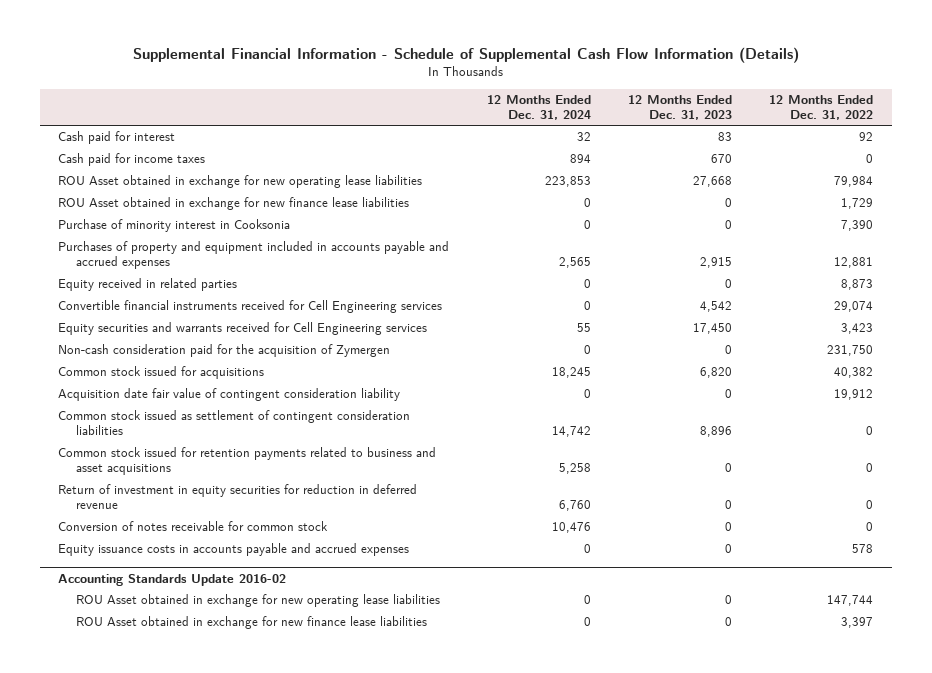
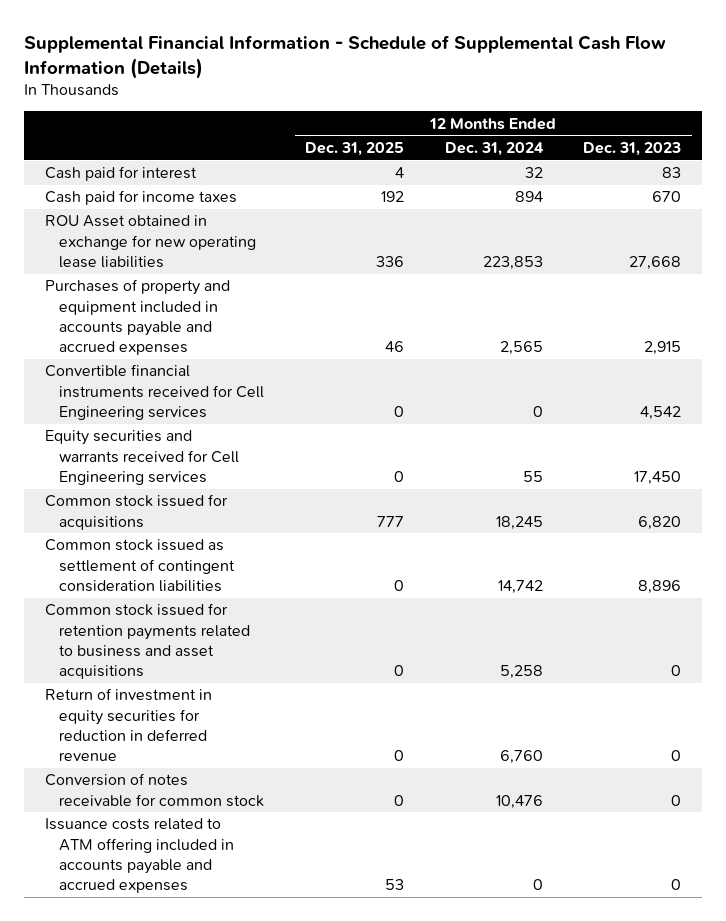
[769,95,874,120] 12 Months Ended Dec. 31, 2022 -> none
none -> [304,142,404,157] Dec. 31, 2025
[58,197,410,211] ROU Asset obtained in exchange for new finance lease liabilities -> none
[58,219,291,233] Purchase of minority interest in Cooksonia -> none
[58,278,238,292] Equity received in related parties -> none
[58,344,391,358] Non-cash consideration paid for the acquisition of Zymergen -> none
[58,388,401,402] Acquisition date fair value of contingent consideration liability -> none
[58,573,287,586] Accounting Standards Update 2016-02 -> none
[76,594,441,608] ROU Asset obtained in exchange for new operating lease liabilities -> none
[76,616,428,630] ROU Asset obtained in exchange for new finance lease liabilities -> none
[58,543,410,557] Equity issuance costs in accounts payable and accrued expenses -> [44,818,235,894] Issuance costs related to ATM offering included in accounts payable and accrued expenses

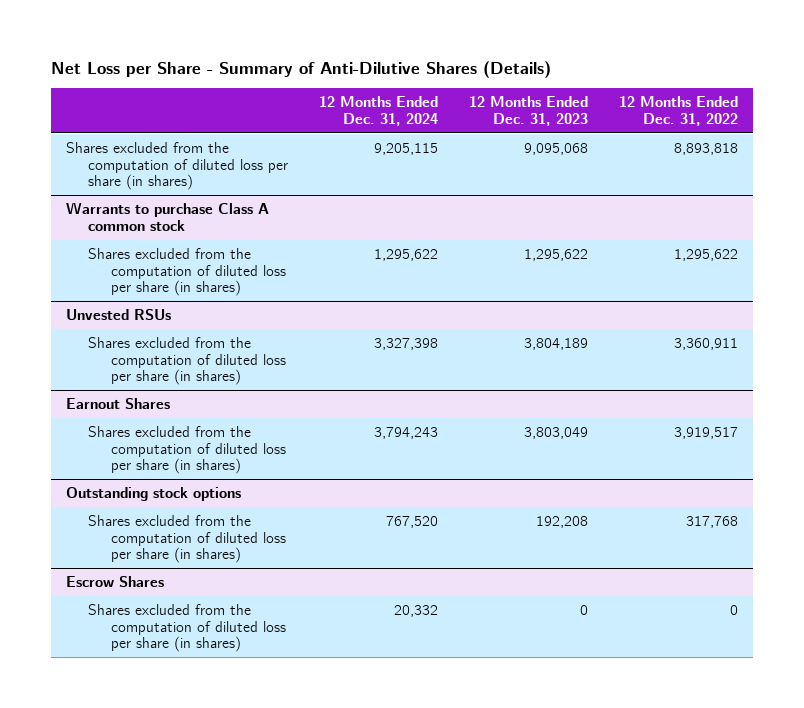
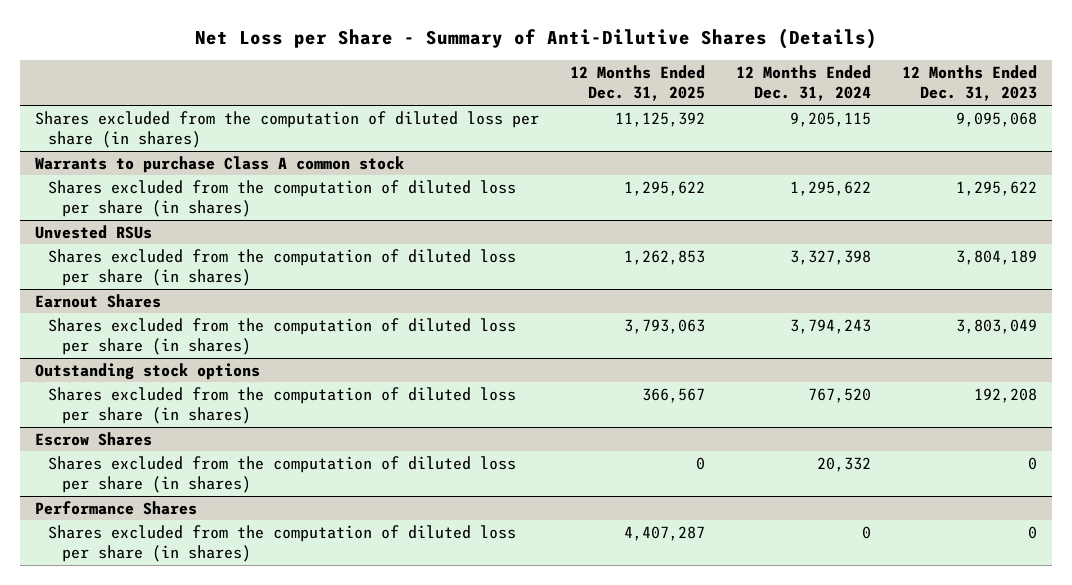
[618,96,738,126] 12 Months Ended Dec. 31, 2022 -> none
none -> [569,65,705,102] 12 Months Ended Dec. 31, 2025
none -> [35,500,198,515] Performance Shares
none -> [48,524,517,563] Shares excluded from the computation of diluted loss per share (in shares)

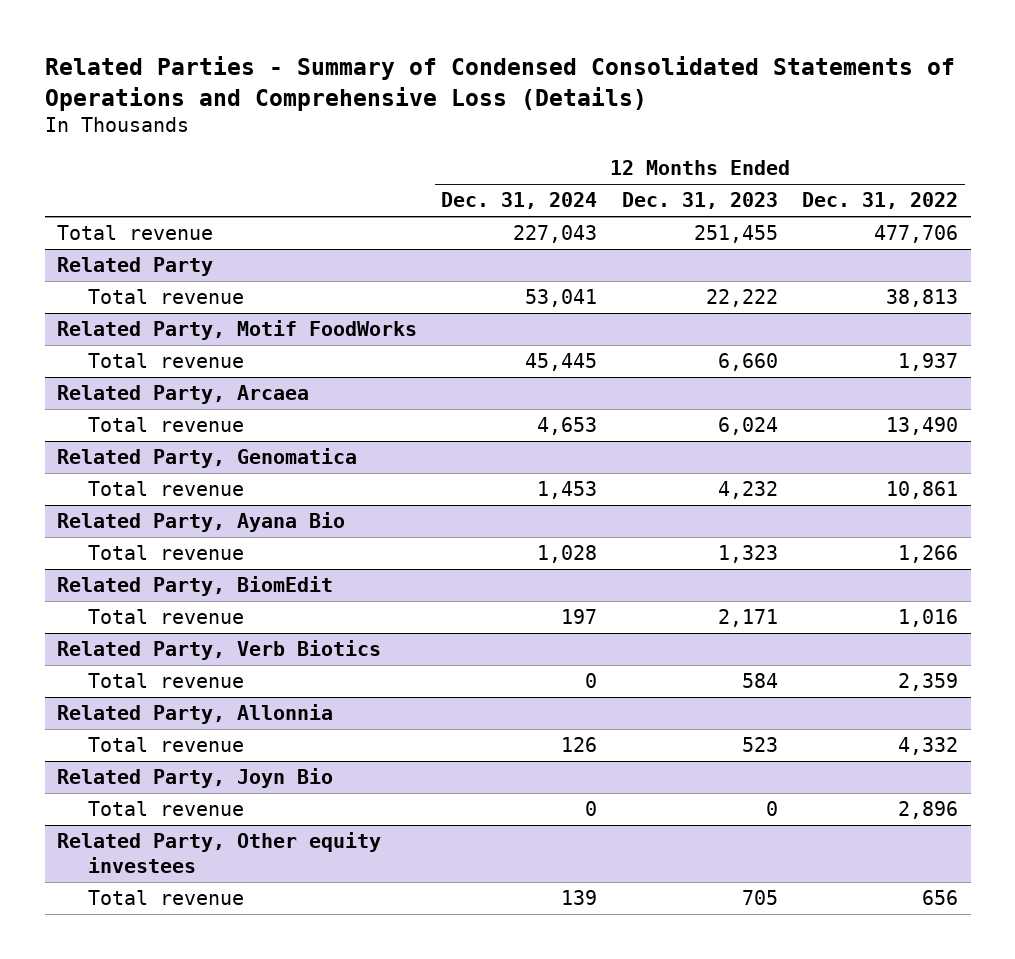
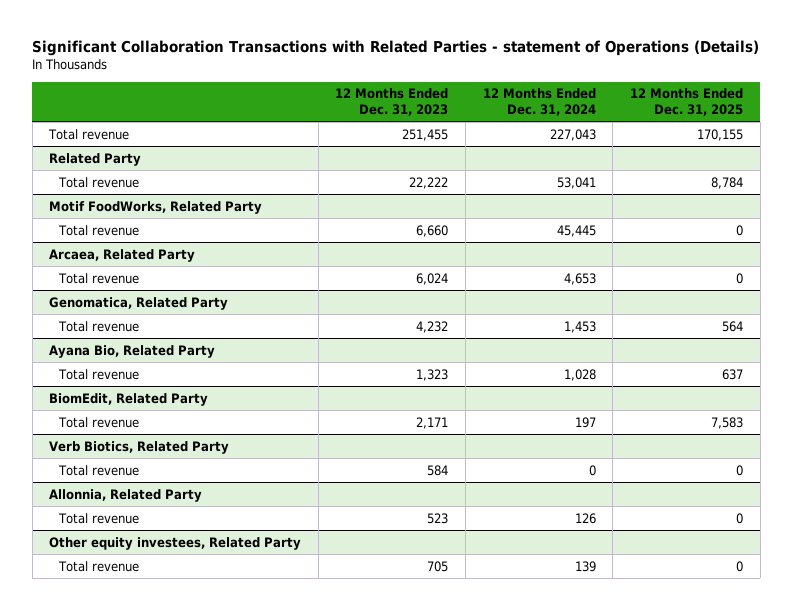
[44,56,955,111] Related Parties - Summary of Condensed Consolidated Statements of Operations and Comprehensive Loss (Details) -> [32,39,760,56] Significant Collaboration Transactions with Related Parties - statement of Operations (Details)
[802,192,959,210] Dec. 31, 2022 -> none
none -> [630,88,744,116] 12 Months Ended Dec. 31, 2025
[56,320,417,341] Related Party, Motif FoodWorks -> [49,200,263,214] Motif FoodWorks, Related Party
[56,385,309,405] Related Party, Arcaea -> [49,248,196,262] Arcaea, Related Party
[56,448,357,469] Related Party, Genomatica -> [49,296,229,310] Genomatica, Related Party
[56,512,345,533] Related Party, Ayana Bio -> [49,344,216,358] Ayana Bio, Related Party
[56,576,333,597] Related Party, BiomEdit -> [49,392,209,406] BiomEdit, Related Party
[56,640,381,661] Related Party, Verb Biotics -> [49,440,230,454] Verb Biotics, Related Party
[56,704,333,725] Related Party, Allonnia -> [49,488,203,502] Allonnia, Related Party
[56,768,333,789] Related Party, Joyn Bio -> none
[87,801,244,817] Total revenue -> none
[56,832,381,873] Related Party, Other equity investees -> [49,536,302,550] Other equity investees, Related Party

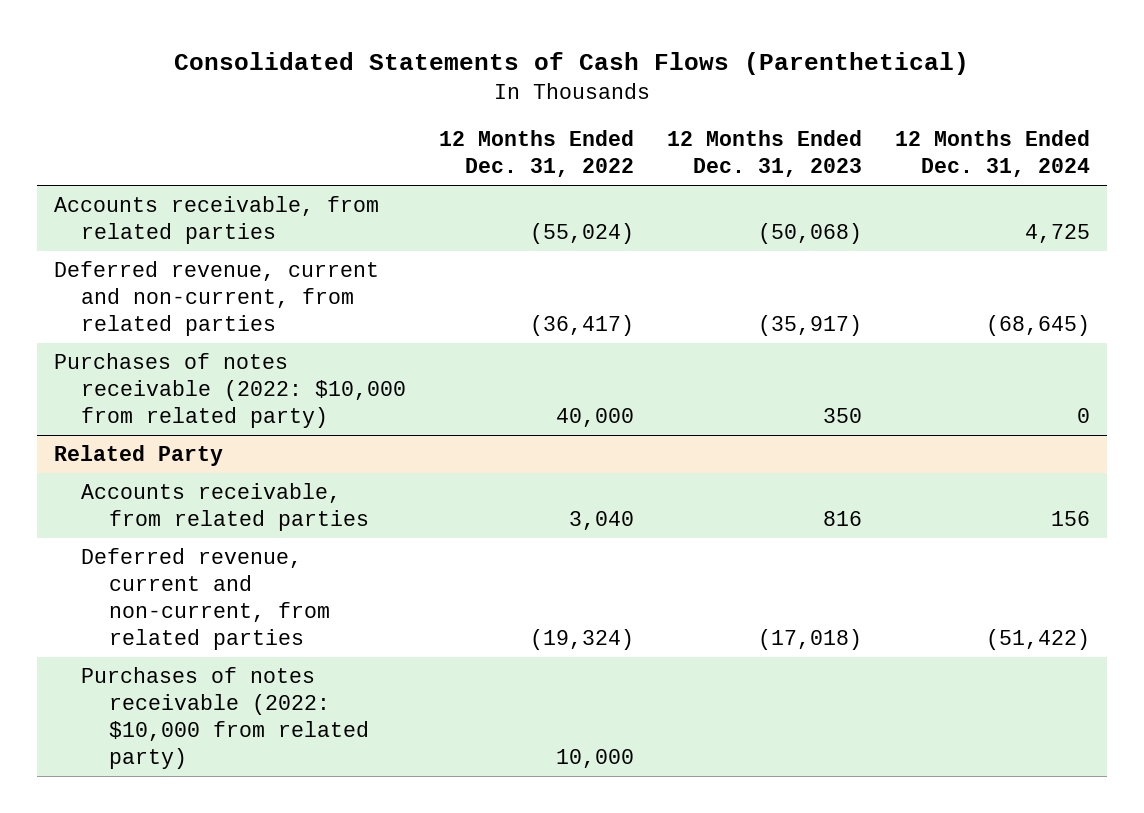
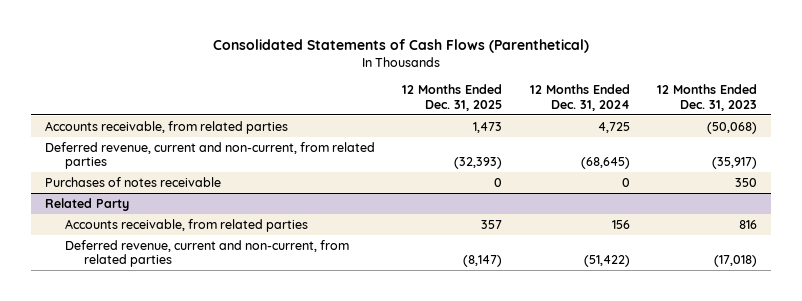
[439,130,635,178] 12 Months Ended Dec. 31, 2022 -> none
none -> [402,84,503,111] 12 Months Ended Dec. 31, 2025
[53,352,407,429] Purchases of notes receivable (2022: $10,000 from related party) -> [44,176,221,187] Purchases of notes receivable
[81,666,370,770] Purchases of notes receivable (2022: $10,000 from related party) -> none

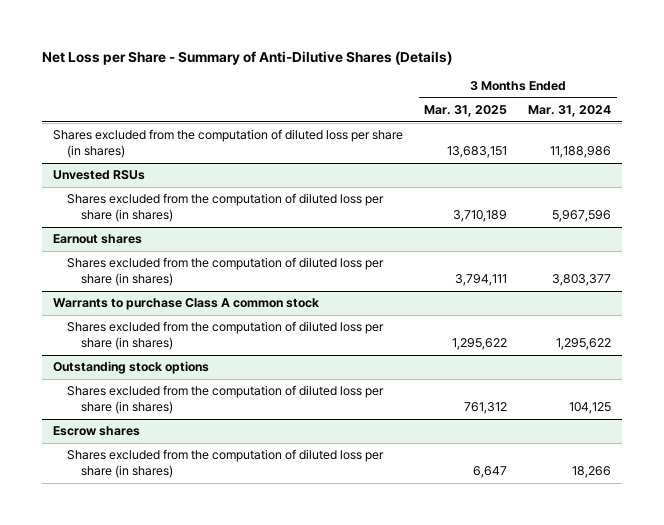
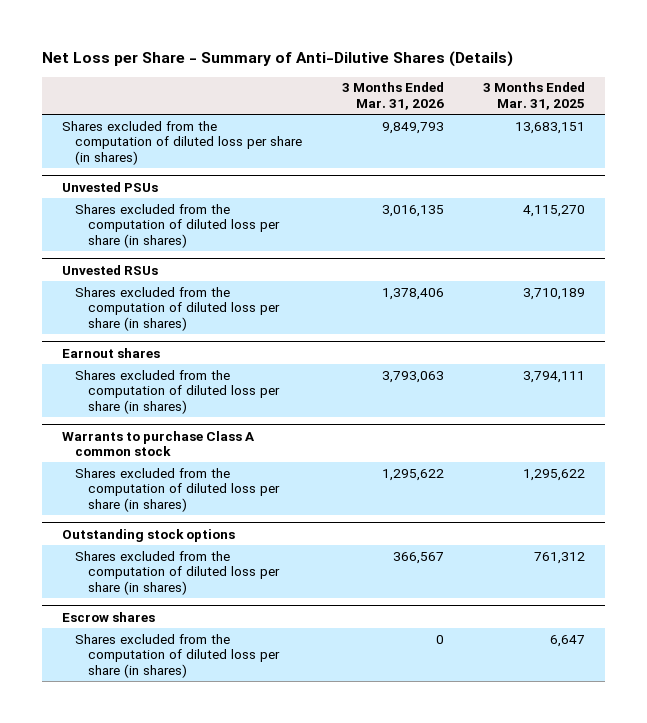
[528,105,612,118] Mar. 31, 2024 -> none
none -> [341,82,444,111] 3 Months Ended Mar. 31, 2026
none -> [62,181,159,192] Unvested PSUs
none -> [75,203,280,249] Shares excluded from the computation of diluted loss per share (in shares)

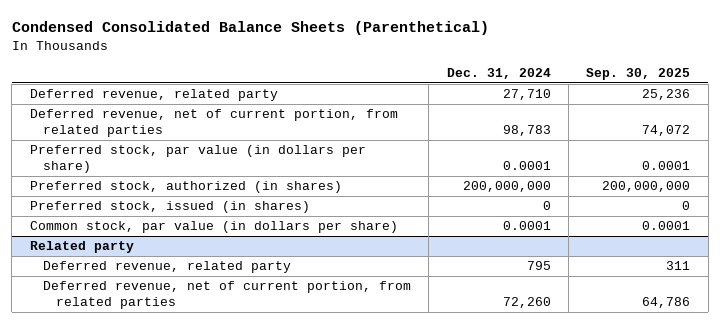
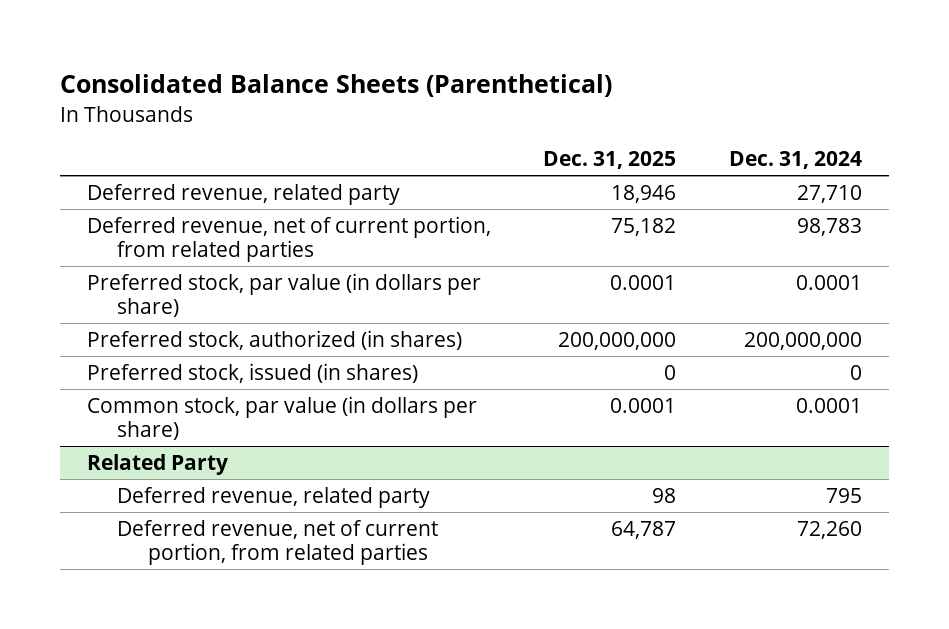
[11,21,489,36] Condensed Consolidated Balance Sheets (Parenthetical) -> [60,74,613,98] Consolidated Balance Sheets (Parenthetical)
[586,68,691,81] Sep. 30, 2025 -> none
none -> [543,151,677,170] Dec. 31, 2025
[29,241,134,254] Related party -> [86,453,228,475] Related Party

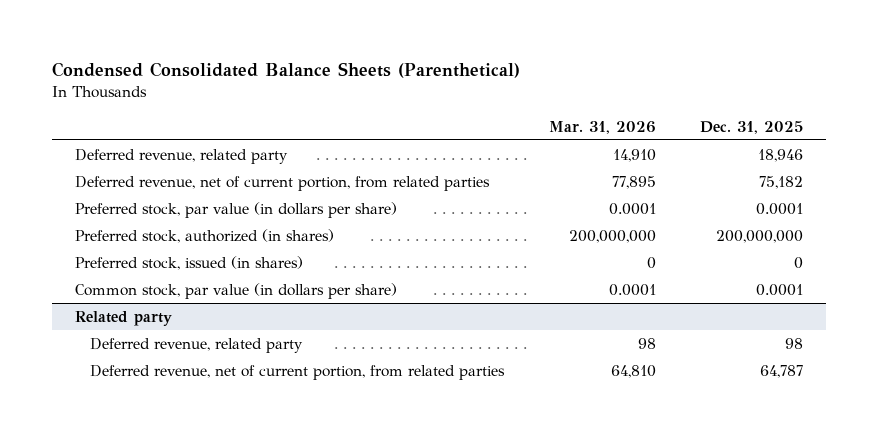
[60,74,613,98] Consolidated Balance Sheets (Parenthetical) -> [52,62,521,79] Condensed Consolidated Balance Sheets (Parenthetical)
[729,151,863,170] Dec. 31, 2024 -> none
none -> [548,120,656,134] Mar. 31, 2026
[86,453,228,475] Related Party -> [74,310,172,326] Related party

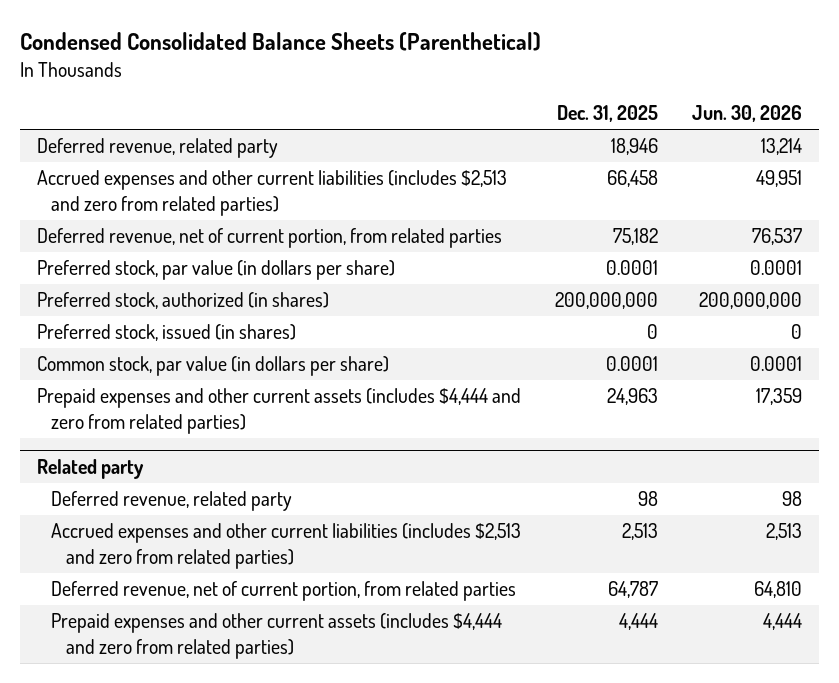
[548,120,656,134] Mar. 31, 2026 -> none
none -> [692,104,803,122] Jun. 30, 2026
none -> [36,170,507,216] Accrued expenses and other current liabilities (includes $2,513 and zero from related parties)
none -> [36,388,521,434] Prepaid expenses and other current assets (includes $4,444 and zero from related parties)
none -> [51,523,522,569] Accrued expenses and other current liabilities (includes $2,513 and zero from related parties)
none -> [51,613,503,659] Prepaid expenses and other current assets (includes $4,444 and zero from related parties)

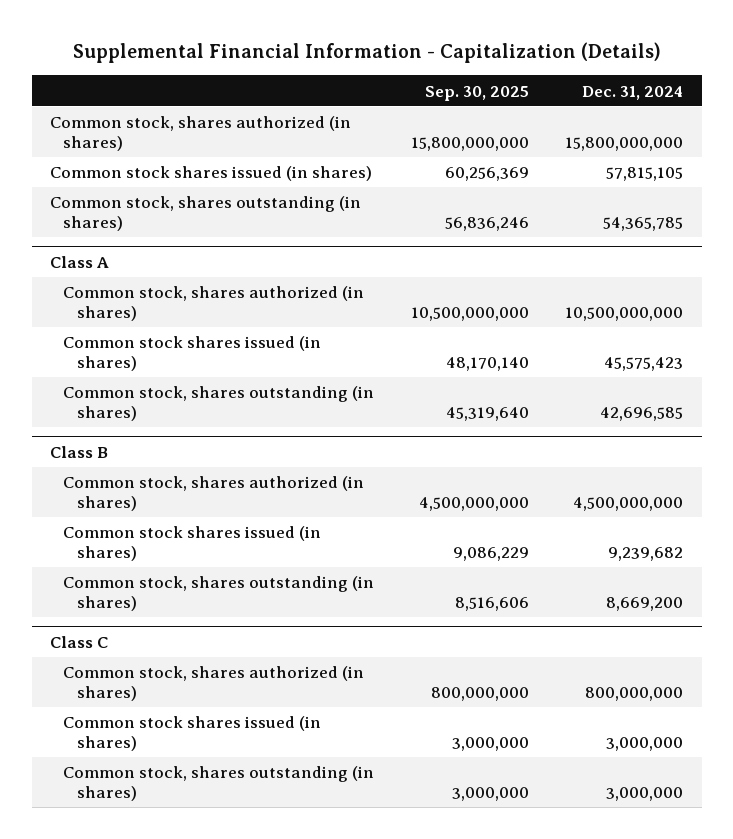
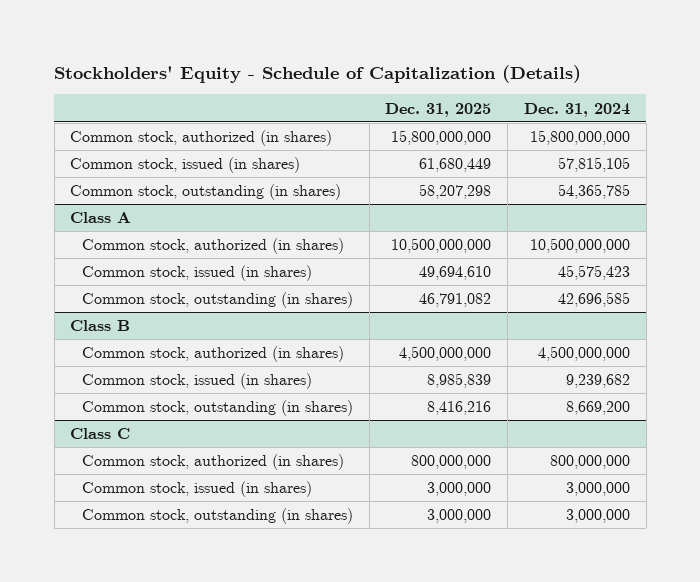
[72,42,661,64] Supplemental Financial Information - Capitalization (Details) -> [54,64,582,83] Stockholders' Equity - Schedule of Capitalization (Details)
[424,85,529,101] Sep. 30, 2025 -> none
none -> [385,102,492,117] Dec. 31, 2025
[50,116,352,152] Common stock, shares authorized (in shares) -> [70,130,333,147] Common stock, authorized (in shares)
[50,166,373,182] Common stock shares issued (in shares) -> [70,157,301,174] Common stock, issued (in shares)
[50,196,362,232] Common stock, shares outstanding (in shares) -> [70,184,342,201] Common stock, outstanding (in shares)
[63,286,365,322] Common stock, shares authorized (in shares) -> [81,238,344,255] Common stock, authorized (in shares)
[63,336,322,372] Common stock shares issued (in shares) -> [81,265,312,282] Common stock, issued (in shares)
[63,386,375,422] Common stock, shares outstanding (in shares) -> [81,292,353,309] Common stock, outstanding (in shares)
[63,476,365,512] Common stock, shares authorized (in shares) -> [81,346,344,363] Common stock, authorized (in shares)
[63,526,322,562] Common stock shares issued (in shares) -> [81,373,312,390] Common stock, issued (in shares)
[63,576,375,612] Common stock, shares outstanding (in shares) -> [81,400,353,417] Common stock, outstanding (in shares)
[63,666,365,702] Common stock, shares authorized (in shares) -> [81,454,344,471] Common stock, authorized (in shares)
[63,716,322,752] Common stock shares issued (in shares) -> [81,481,312,498] Common stock, issued (in shares)
[63,766,375,802] Common stock, shares outstanding (in shares) -> [81,508,353,525] Common stock, outstanding (in shares)

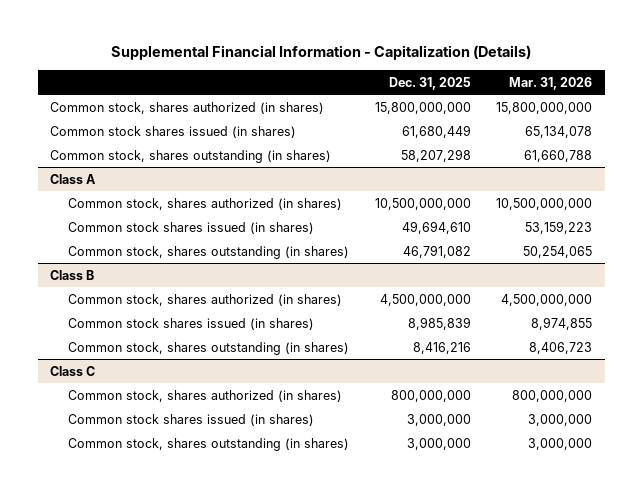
[54,64,582,83] Stockholders' Equity - Schedule of Capitalization (Details) -> [111,45,532,61] Supplemental Financial Information - Capitalization (Details)
[524,102,631,117] Dec. 31, 2024 -> none
none -> [508,76,592,90] Mar. 31, 2026
[70,130,333,147] Common stock, authorized (in shares) -> [50,101,325,114] Common stock, shares authorized (in shares)
[70,157,301,174] Common stock, issued (in shares) -> [50,125,297,138] Common stock shares issued (in shares)
[70,184,342,201] Common stock, outstanding (in shares) -> [50,149,332,163] Common stock, shares outstanding (in shares)
[81,238,344,255] Common stock, authorized (in shares) -> [68,197,343,210] Common stock, shares authorized (in shares)
[81,265,312,282] Common stock, issued (in shares) -> [68,221,315,234] Common stock shares issued (in shares)
[81,292,353,309] Common stock, outstanding (in shares) -> [68,245,350,259] Common stock, shares outstanding (in shares)
[81,346,344,363] Common stock, authorized (in shares) -> [68,293,343,306] Common stock, shares authorized (in shares)
[81,373,312,390] Common stock, issued (in shares) -> [68,317,315,330] Common stock shares issued (in shares)
[81,400,353,417] Common stock, outstanding (in shares) -> [68,341,350,355] Common stock, shares outstanding (in shares)
[81,454,344,471] Common stock, authorized (in shares) -> [68,389,343,402] Common stock, shares authorized (in shares)
[81,481,312,498] Common stock, issued (in shares) -> [68,413,315,426] Common stock shares issued (in shares)
[81,508,353,525] Common stock, outstanding (in shares) -> [68,437,350,451] Common stock, shares outstanding (in shares)

